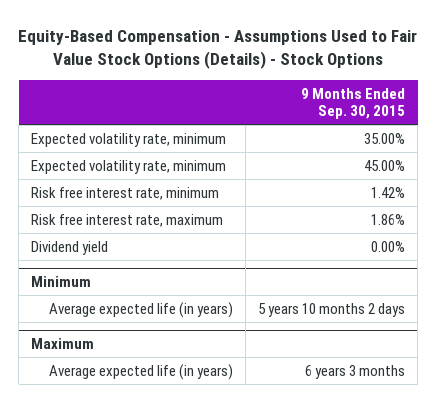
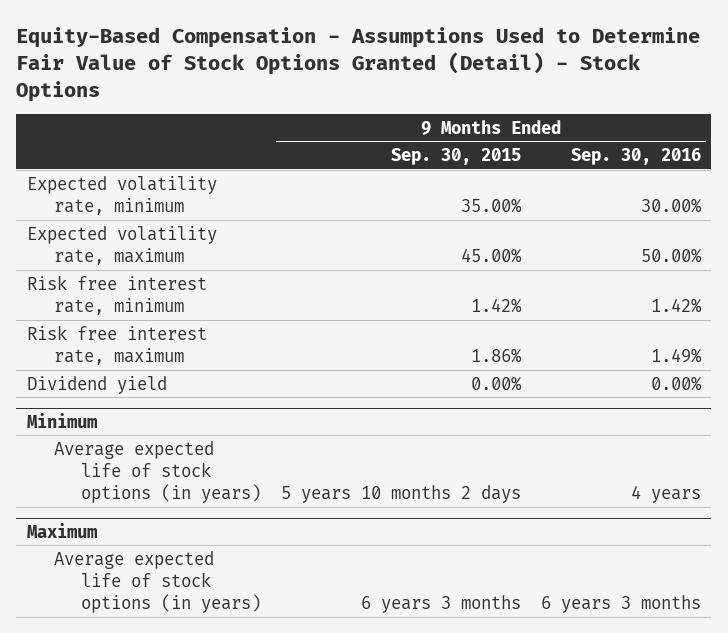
[18,29,418,70] Equity-Based Compensation - Assumptions Used to Fair Value Stock Options (Details) - Stock Options -> [16,27,701,102] Equity-Based Compensation - Assumptions Used to Determine Fair Value of Stock Options Granted (Detail) - Stock Options
none -> [571,148,702,166] Sep. 30, 2016
[31,159,227,174] Expected volatility rate, minimum -> [26,225,217,265] Expected volatility rate, maximum
[49,301,234,318] Average expected life (in years) -> [53,440,261,503] Average expected life of stock options (in years)
[49,363,234,380] Average expected life (in years) -> [53,550,261,613] Average expected life of stock options (in years)

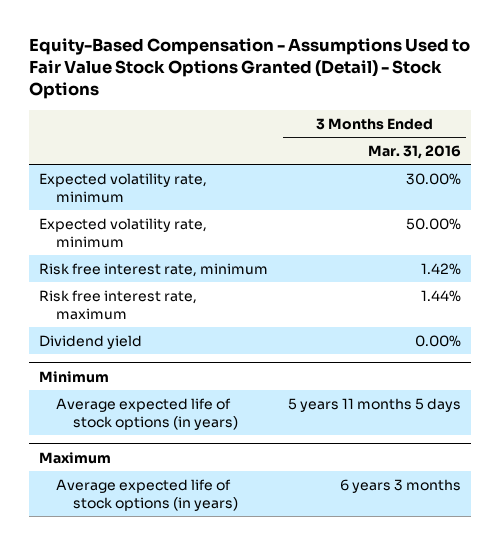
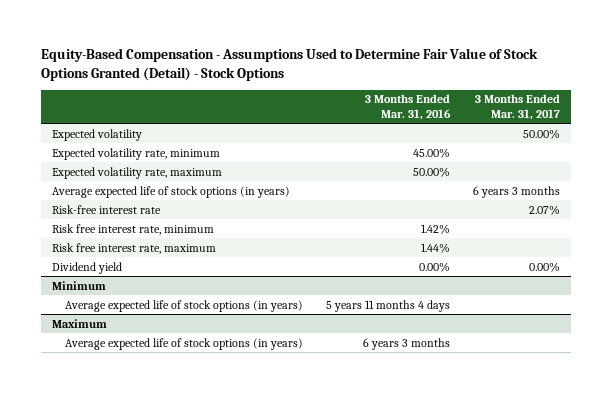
[29,38,471,100] Equity-Based Compensation - Assumptions Used to Fair Value Stock Options Granted (Detail) - Stock Options -> [40,48,538,81] Equity-Based Compensation - Assumptions Used to Determine Fair Value of Stock Options Granted (Detail) - Stock Options
none -> [474,94,560,120] 3 Months Ended Mar. 31, 2017
none -> [51,128,142,141] Expected volatility
[406,172,462,185] 30.00% -> [412,147,450,158] 45.00%
[39,217,208,248] Expected volatility rate, minimum -> [51,166,222,179] Expected volatility rate, maximum
none -> [51,185,290,198] Average expected life of stock options (in years)
none -> [51,204,161,214] Risk-free interest rate
[288,397,462,412] 5 years 11 months 5 days -> [325,299,450,312] 5 years 11 months 4 days

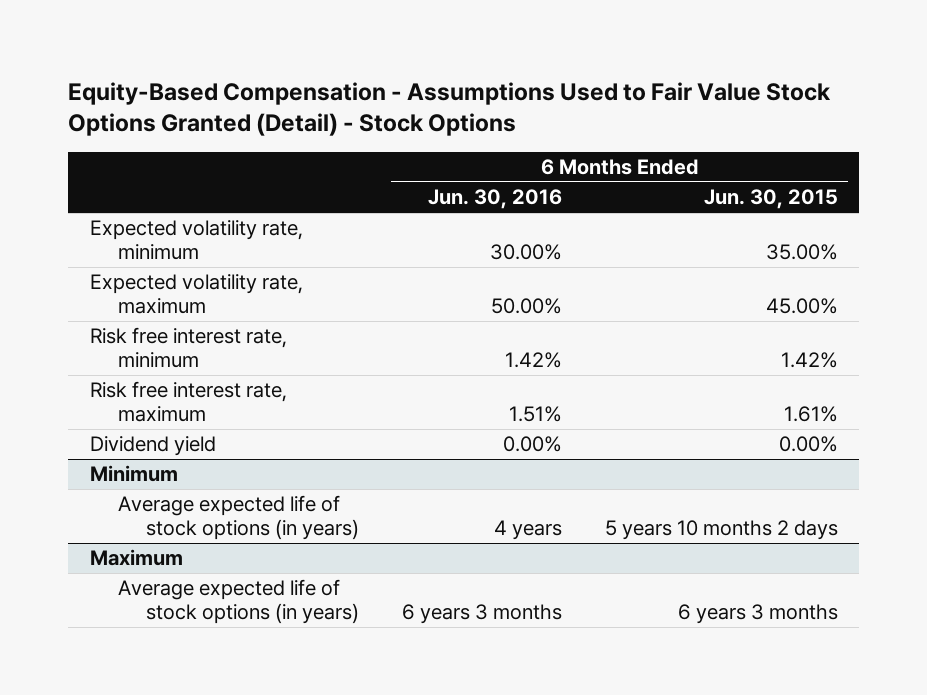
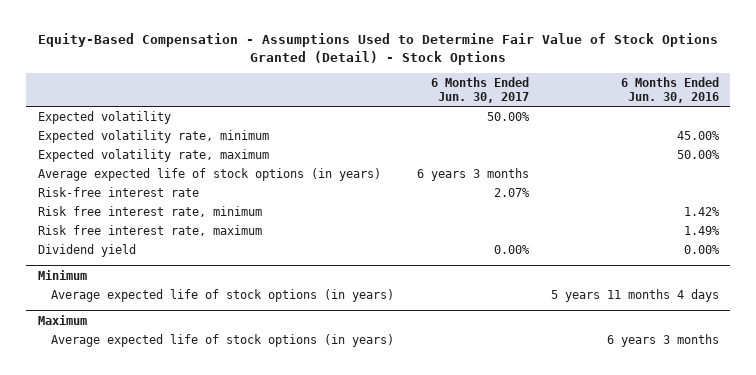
[68,81,832,137] Equity-Based Compensation - Assumptions Used to Fair Value Stock Options Granted (Detail) - Stock Options -> [38,33,719,65] Equity-Based Compensation - Assumptions Used to Determine Fair Value of Stock Options Granted (Detail) - Stock Options
[703,189,838,210] Jun. 30, 2015 -> none
none -> [430,77,529,103] 6 Months Ended Jun. 30, 2017
none -> [37,110,171,124] Expected volatility
[489,244,562,261] 30.00% -> [676,130,720,140] 45.00%
none -> [37,167,381,181] Average expected life of stock options (in years)
none -> [37,186,199,197] Risk-free interest rate
[508,406,562,423] 1.51% -> [683,225,720,235] 1.49%
[493,520,562,541] 4 years -> [550,288,719,302] 5 years 11 months 4 days

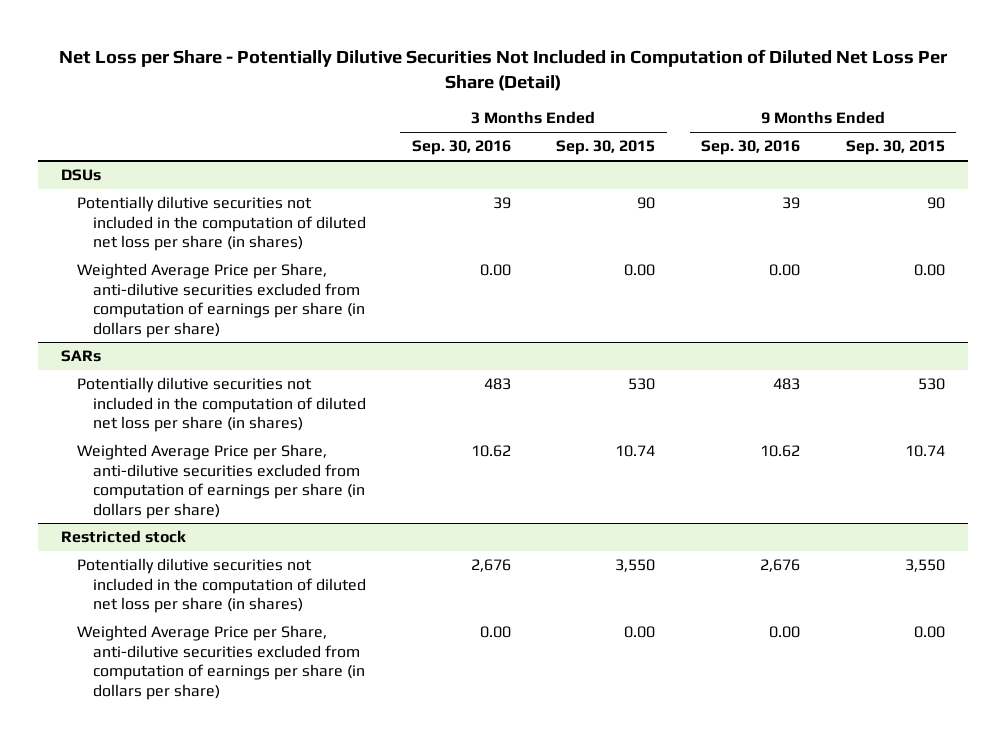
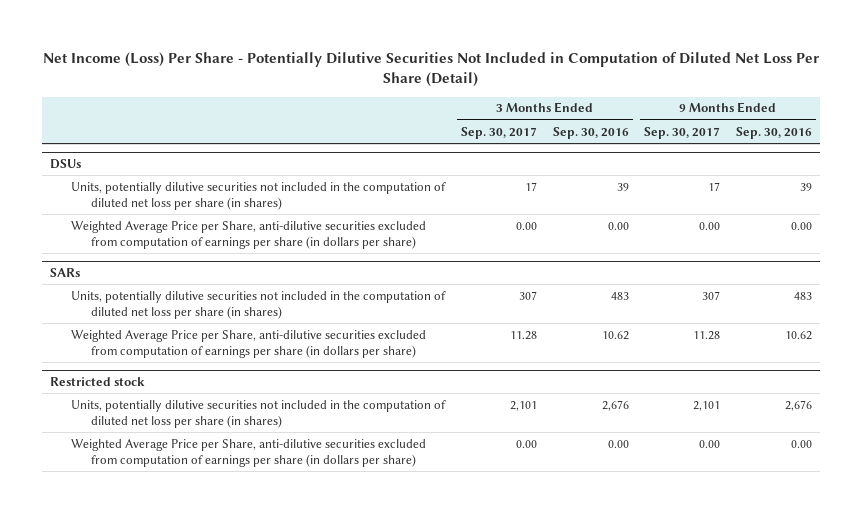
[59,49,949,92] Net Loss per Share - Potentially Dilutive Securities Not Included in Computation of Diluted Net Loss Per Share (Detail) -> [43,51,820,88] Net Income (Loss) Per Share - Potentially Dilutive Securities Not Included in Computation of Diluted Net Loss Per Share (Detail)
[556,140,656,156] Sep. 30, 2015 -> none
[845,140,945,156] Sep. 30, 2015 -> none
none -> [460,126,537,139] Sep. 30, 2017
none -> [644,126,721,139] Sep. 30, 2017
[76,196,366,252] Potentially dilutive securities not included in the computation of diluted net loss per share (in shares) -> [70,181,446,211] Units, potentially dilutive securities not included in the computation of diluted net loss per share (in shares)
[76,377,366,433] Potentially dilutive securities not included in the computation of diluted net loss per share (in shares) -> [70,290,446,320] Units, potentially dilutive securities not included in the computation of diluted net loss per share (in shares)
[76,558,366,614] Potentially dilutive securities not included in the computation of diluted net loss per share (in shares) -> [70,399,446,429] Units, potentially dilutive securities not included in the computation of diluted net loss per share (in shares)

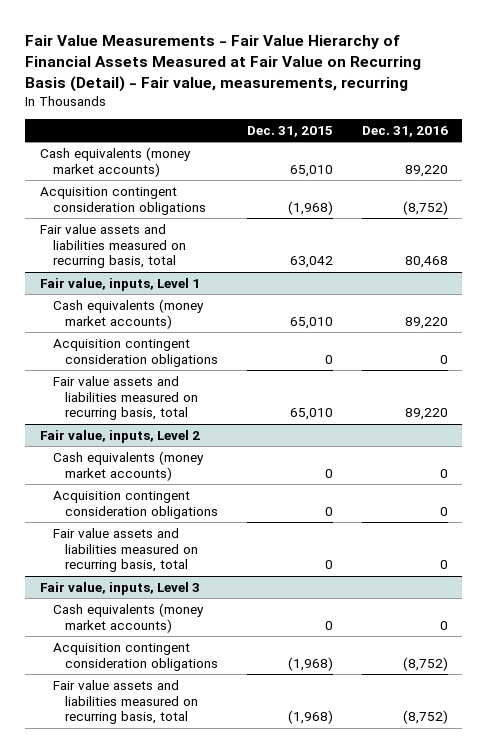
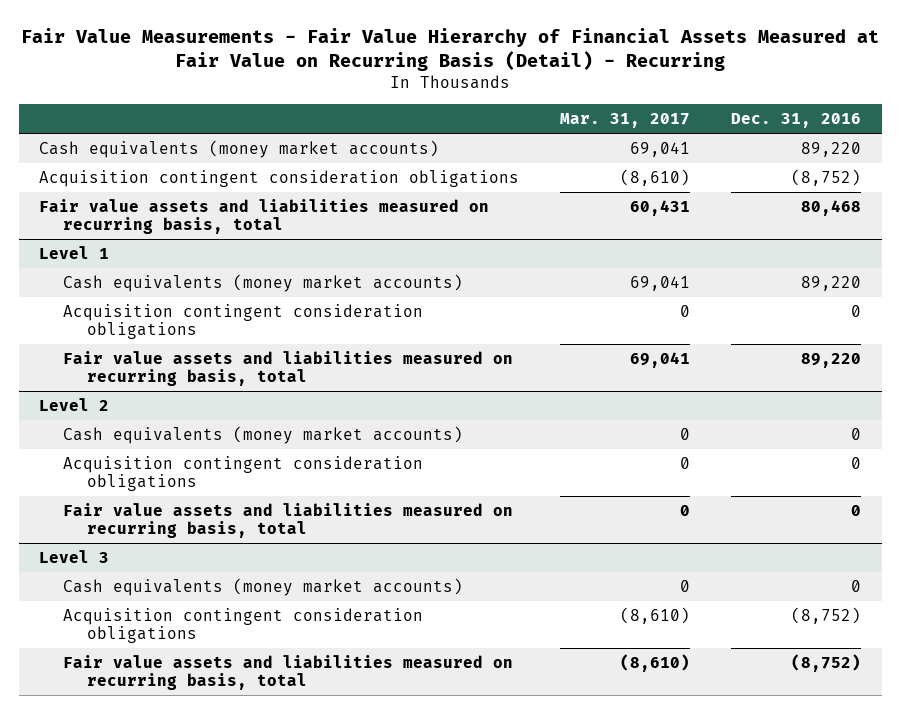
[25,35,422,92] Fair Value Measurements - Fair Value Hierarchy of Financial Assets Measured at Fair Value on Recurring Basis (Detail) - Fair value, measurements, recurring -> [21,28,880,72] Fair Value Measurements - Fair Value Hierarchy of Financial Assets Measured at Fair Value on Recurring Basis (Detail) - Recurring
[247,125,334,137] Dec. 31, 2015 -> none
none -> [560,113,691,129] Mar. 31, 2017
[39,277,200,291] Fair value, inputs, Level 1 -> [39,246,110,260] Level 1
[39,429,200,443] Fair value, inputs, Level 2 -> [39,398,110,412] Level 2
[39,581,200,595] Fair value, inputs, Level 3 -> [39,550,110,564] Level 3

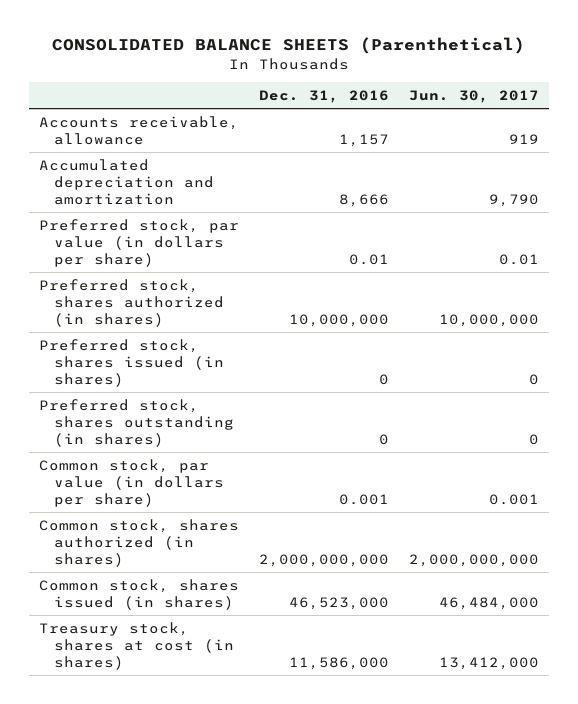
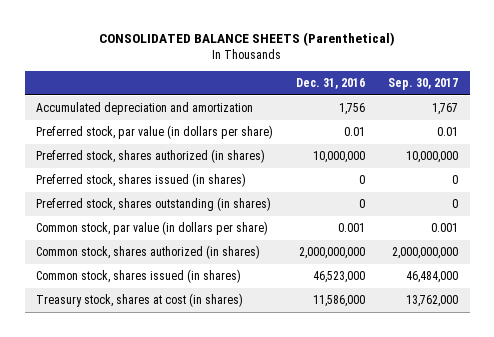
[408,90,539,104] Jun. 30, 2017 -> none
none -> [388,77,459,90] Sep. 30, 2017
[39,115,240,145] Accounts receivable, allowance -> none
[339,194,390,208] 8,666 -> [339,103,366,116] 1,756

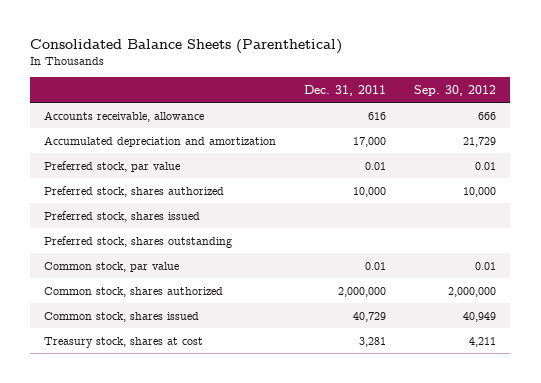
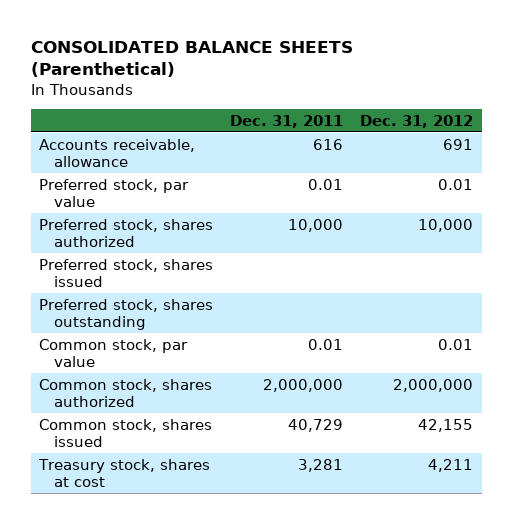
[30,38,343,54] Consolidated Balance Sheets (Parenthetical) -> [30,41,353,78] CONSOLIDATED BALANCE SHEETS (Parenthetical)
[414,84,497,96] Sep. 30, 2012 -> none
none -> [360,114,474,128] Dec. 31, 2012
[44,135,277,147] Accumulated depreciation and amortization -> none

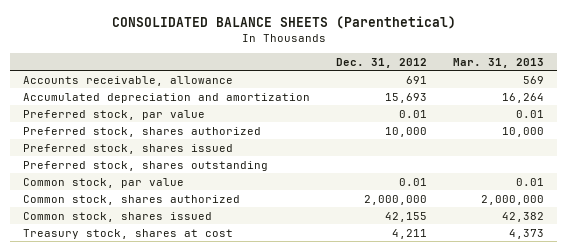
[230,114,344,128] Dec. 31, 2011 -> none
none -> [453,57,545,68] Mar. 31, 2013
none -> [23,92,311,103] Accumulated depreciation and amortization

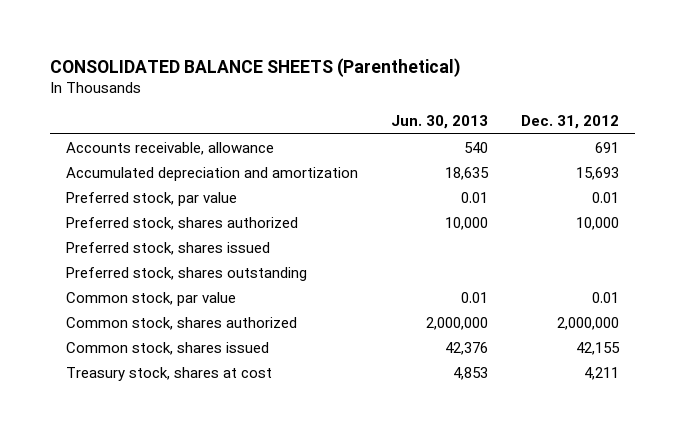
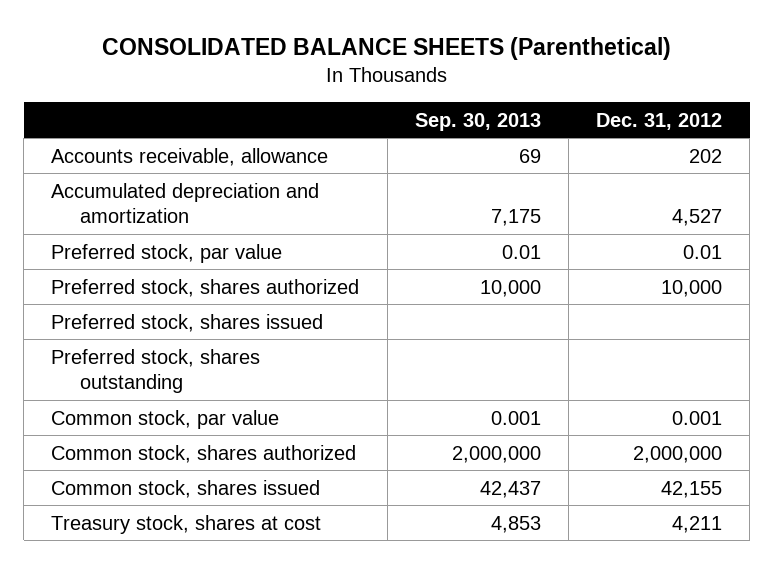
[390,115,488,130] Jun. 30, 2013 -> none
none -> [414,112,541,131] Sep. 30, 2013
[594,142,619,154] 691 -> [689,148,723,163] 202
[575,167,619,181] 15,693 -> [672,208,723,226] 4,527
[591,292,619,304] 0.01 -> [672,410,723,425] 0.001

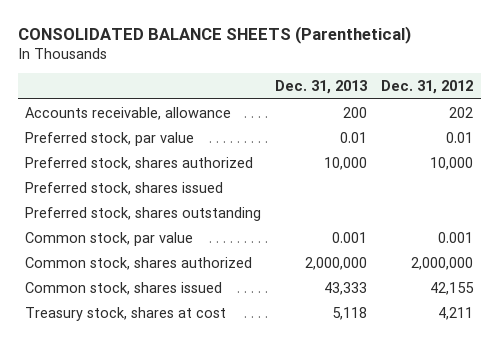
[414,112,541,131] Sep. 30, 2013 -> none
none -> [275,80,368,95] Dec. 31, 2013
[51,182,320,223] Accumulated depreciation and amortization -> none

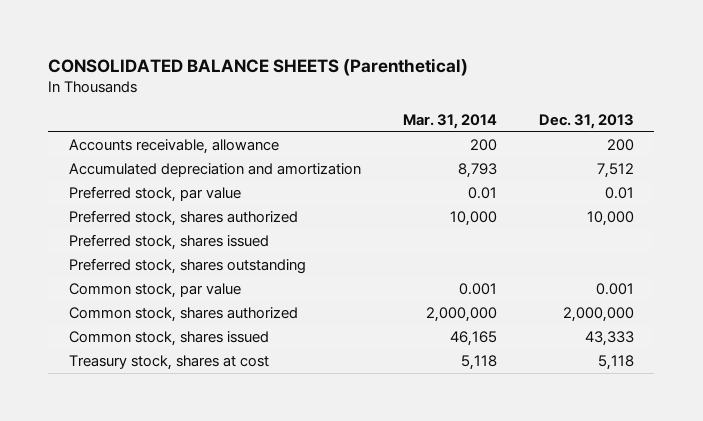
[381,80,474,95] Dec. 31, 2012 -> none
none -> [402,113,497,129] Mar. 31, 2014
none -> [69,163,362,178] Accumulated depreciation and amortization

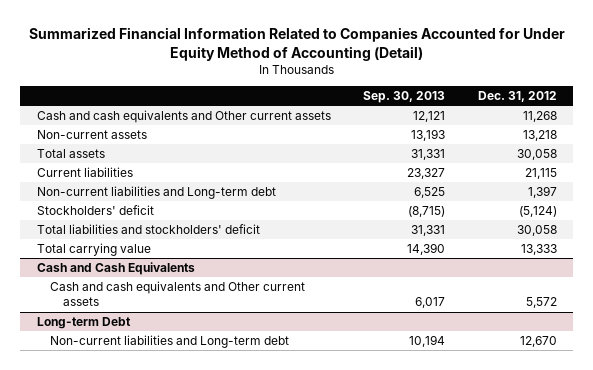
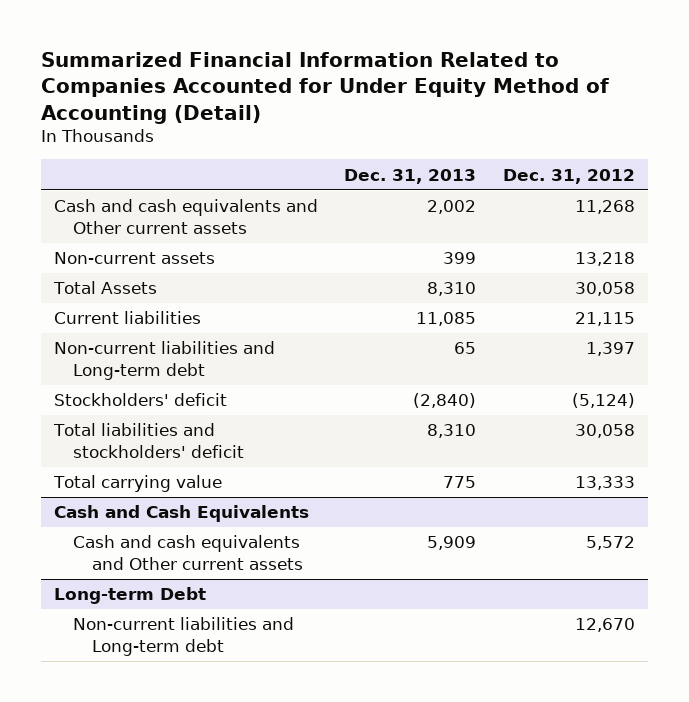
[363,90,446,103] Sep. 30, 2013 -> none
none -> [344,168,477,184] Dec. 31, 2013
[36,149,105,159] Total assets -> [53,281,158,295] Total Assets

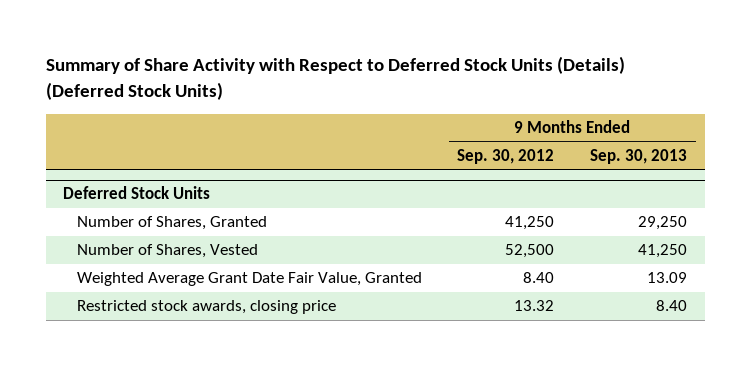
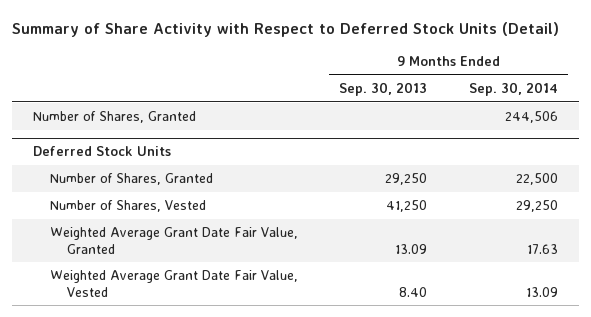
[45,56,625,101] Summary of Share Activity with Respect to Deferred Stock Units (Details) (Deferred Stock Units) -> [12,22,560,38] Summary of Share Activity with Respect to Deferred Stock Units (Detail)
[457,148,555,164] Sep. 30, 2012 -> none
none -> [468,82,558,97] Sep. 30, 2014
none -> [33,111,197,124] Number of Shares, Granted
[76,300,336,315] Restricted stock awards, closing price -> [50,270,299,297] Weighted Average Grant Date Fair Value, Vested

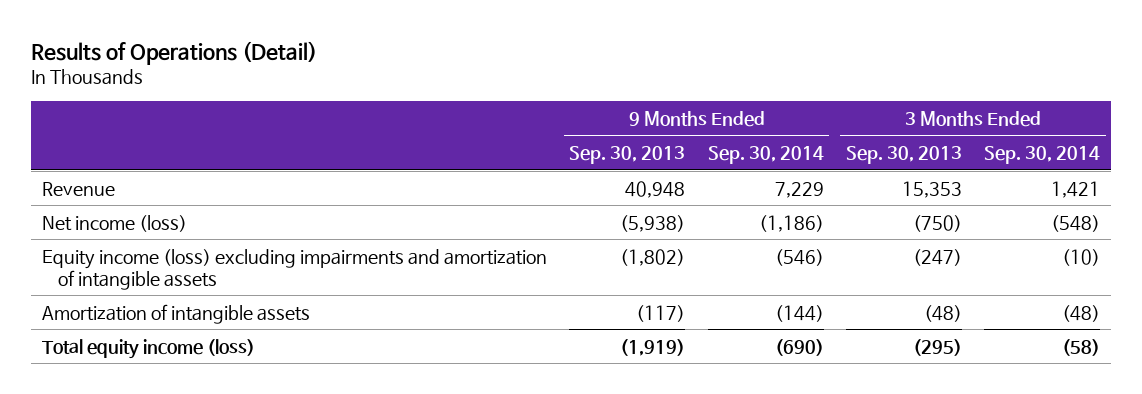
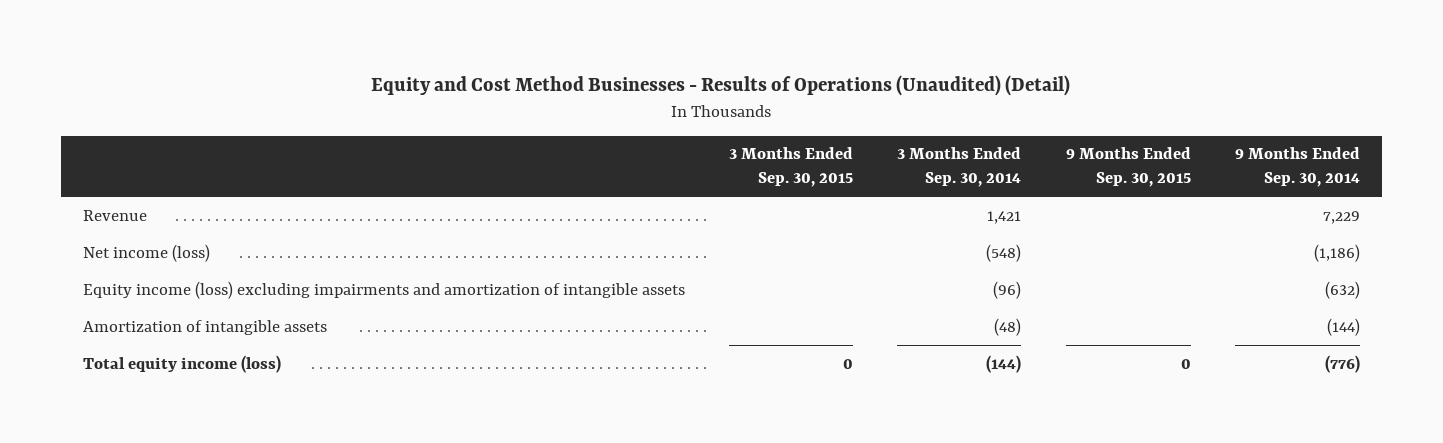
[31,40,318,65] Results of Operations (Detail) -> [371,74,1071,96] Equity and Cost Method Businesses - Results of Operations (Unaudited) (Detail)
[569,146,686,165] Sep. 30, 2013 -> none
[845,146,962,165] Sep. 30, 2013 -> none
none -> [729,147,854,188] 3 Months Ended Sep. 30, 2015
none -> [1065,147,1191,188] 9 Months Ended Sep. 30, 2015
[774,248,824,266] (546) -> [1324,280,1360,299] (632)
[1062,248,1101,266] (10) -> [993,280,1022,299] (96)
[774,338,824,356] (690) -> [1324,354,1360,373] (776)
[1062,338,1101,356] (58) -> [986,354,1022,373] (144)

